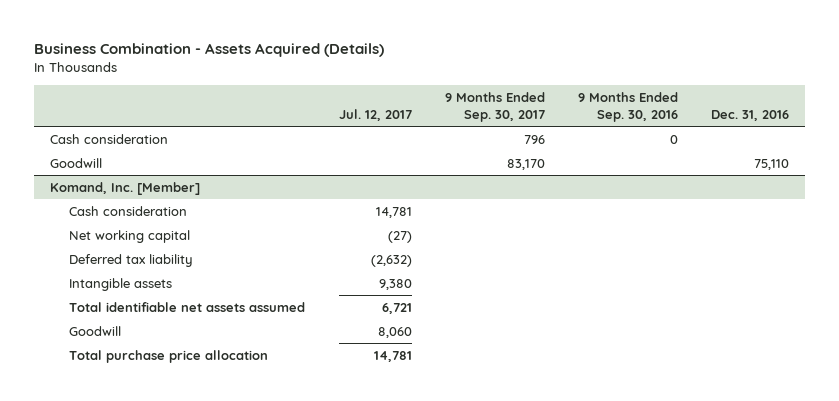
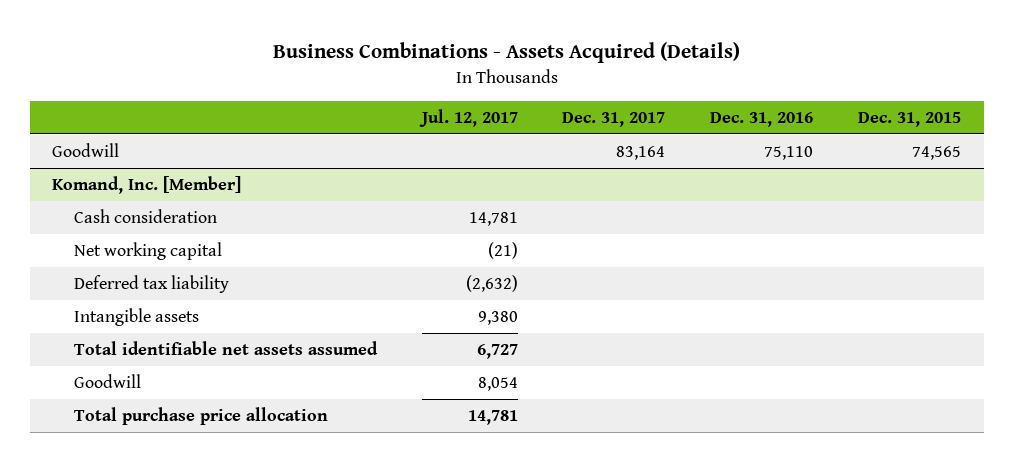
[33,43,384,58] Business Combination - Assets Acquired (Details) -> [272,42,740,64] Business Combinations - Assets Acquired (Details)
[444,92,545,123] 9 Months Ended Sep. 30, 2017 -> none
[577,92,678,123] 9 Months Ended Sep. 30, 2016 -> none
none -> [562,111,666,127] Dec. 31, 2017
none -> [858,111,962,127] Dec. 31, 2015
[50,133,169,144] Cash consideration -> none
[387,230,412,243] (27) -> [487,242,518,260] (21)
[381,302,412,314] 6,721 -> [476,344,518,360] 6,727
[377,326,412,338] 8,060 -> [477,377,518,392] 8,054

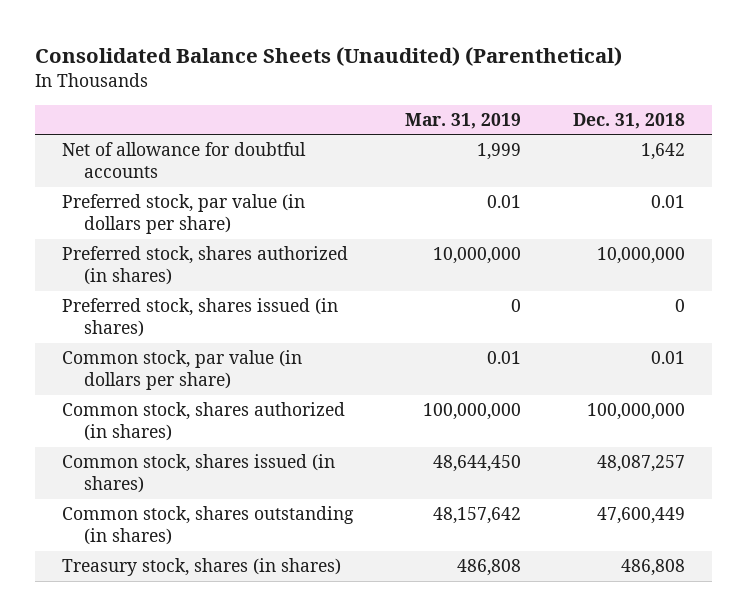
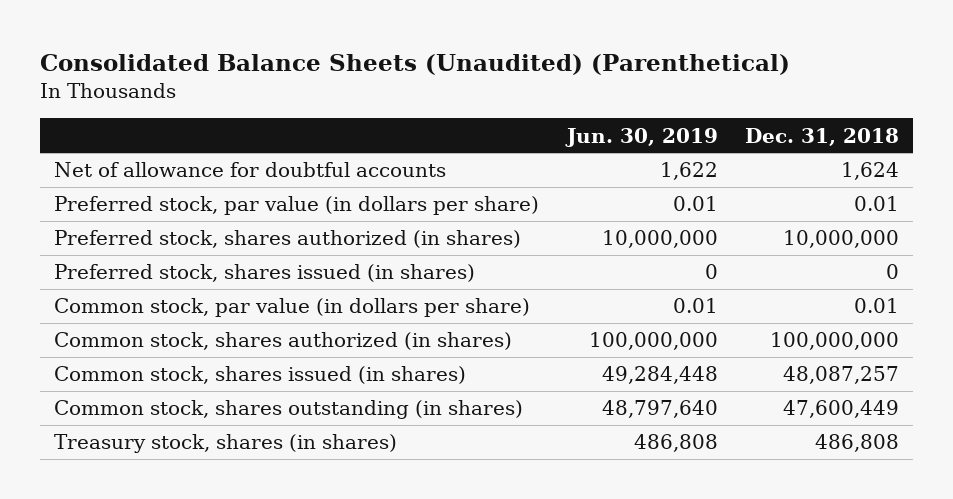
[405,112,522,129] Mar. 31, 2019 -> none
none -> [564,127,718,147] Jun. 30, 2019
[641,143,686,161] 1,642 -> [841,162,900,181] 1,624

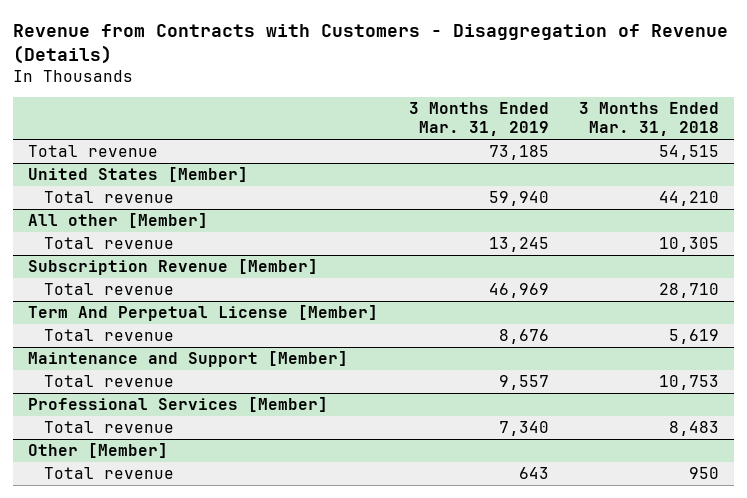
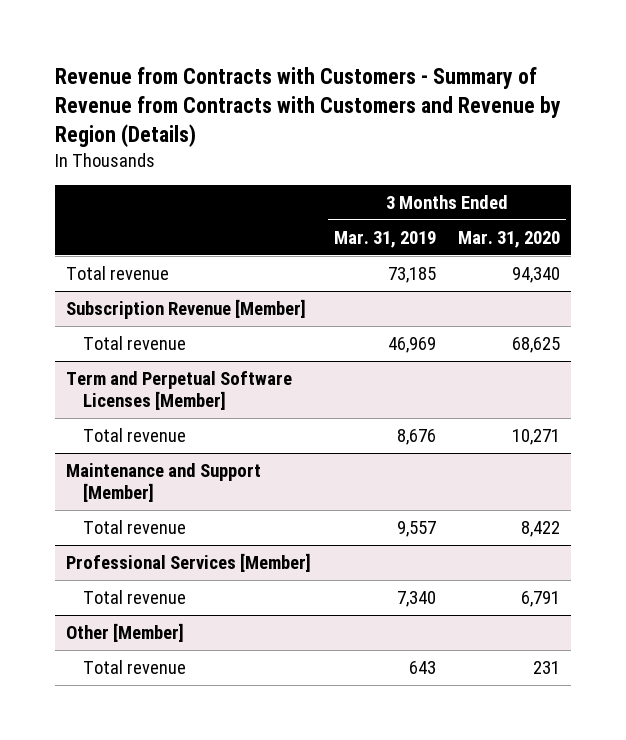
[13,24,729,64] Revenue from Contracts with Customers - Disaggregation of Revenue (Details) -> [55,67,562,147] Revenue from Contracts with Customers - Summary of Revenue from Contracts with Customers and Revenue by Region (Details)
[578,102,719,137] 3 Months Ended Mar. 31, 2018 -> none
none -> [457,230,560,248] Mar. 31, 2020
[28,167,249,183] United States [Member] -> none
[43,191,174,204] Total revenue -> none
[28,213,209,229] All other [Member] -> none
[43,237,174,250] Total revenue -> none
[28,305,379,322] Term And Perpetual License [Member] -> [66,370,293,411] Term and Perpetual Software Licenses [Member]

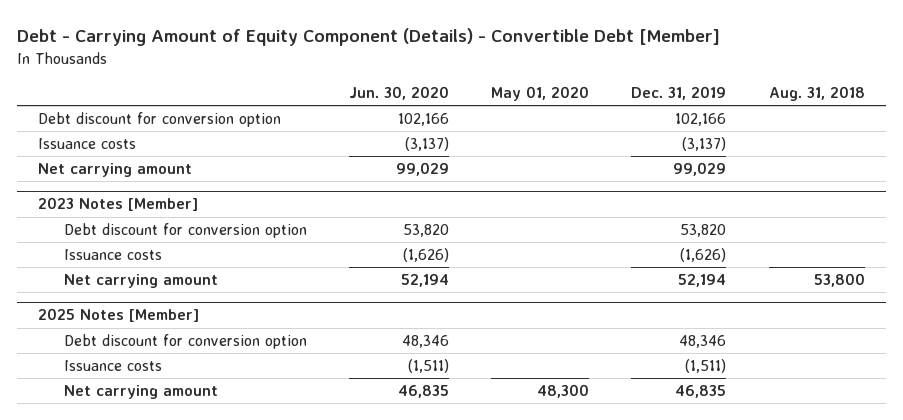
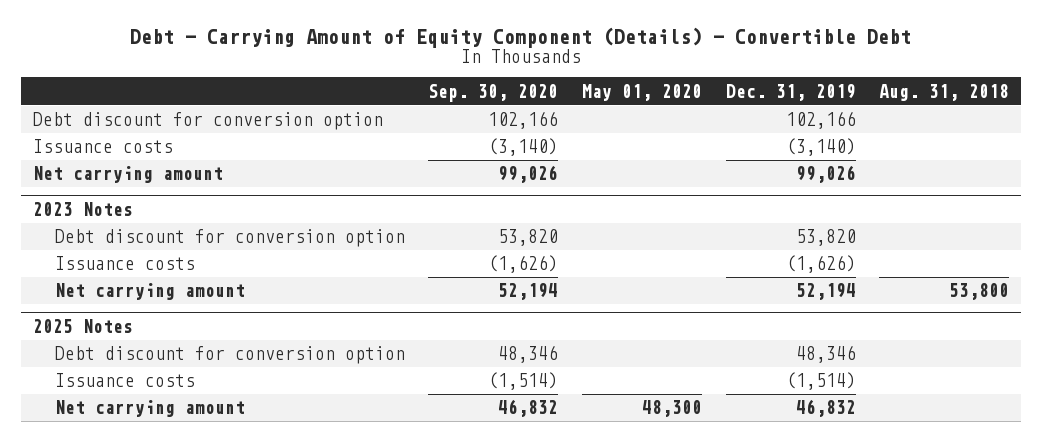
[17,28,721,47] Debt - Carrying Amount of Equity Component (Details) - Convertible Debt [Member] -> [130,26,912,48] Debt - Carrying Amount of Equity Component (Details) - Convertible Debt
[348,85,449,100] Jun. 30, 2020 -> none
none -> [428,83,559,102] Sep. 30, 2020
[682,137,727,152] (3,137) -> [785,138,856,157] (3,140)
[673,162,727,177] 99,029 -> [795,165,856,184] 99,026
[38,197,199,212] 2023 Notes [Member] -> [33,201,134,216] 2023 Notes
[38,308,200,323] 2025 Notes [Member] -> [33,318,134,333] 2025 Notes
[685,359,727,374] (1,511) -> [785,372,856,391] (1,514)
[675,385,727,399] 46,835 -> [795,399,856,418] 46,832

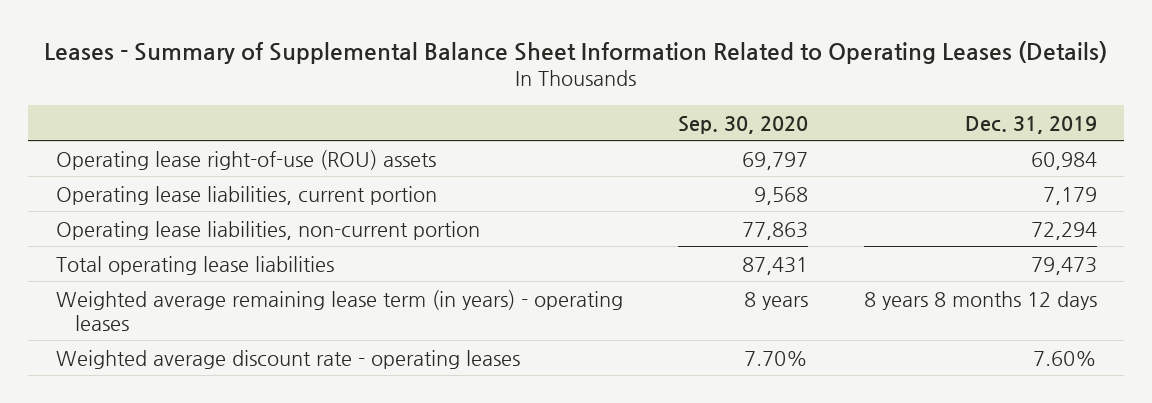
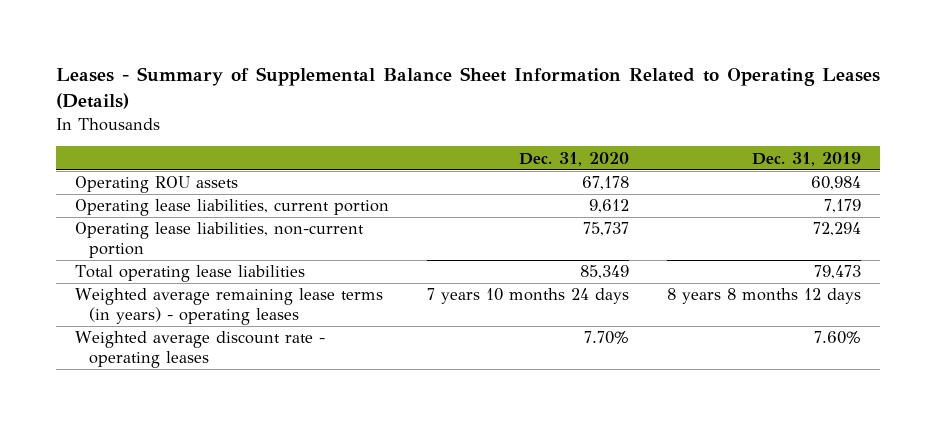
[678,115,809,134] Sep. 30, 2020 -> none
none -> [518,151,629,166] Dec. 31, 2020
[55,149,436,170] Operating lease right-of-use (ROU) assets -> [74,176,238,194] Operating ROU assets
[55,289,623,331] Weighted average remaining lease term (in years) - operating leases -> [74,288,383,325] Weighted average remaining lease terms (in years) - operating leases

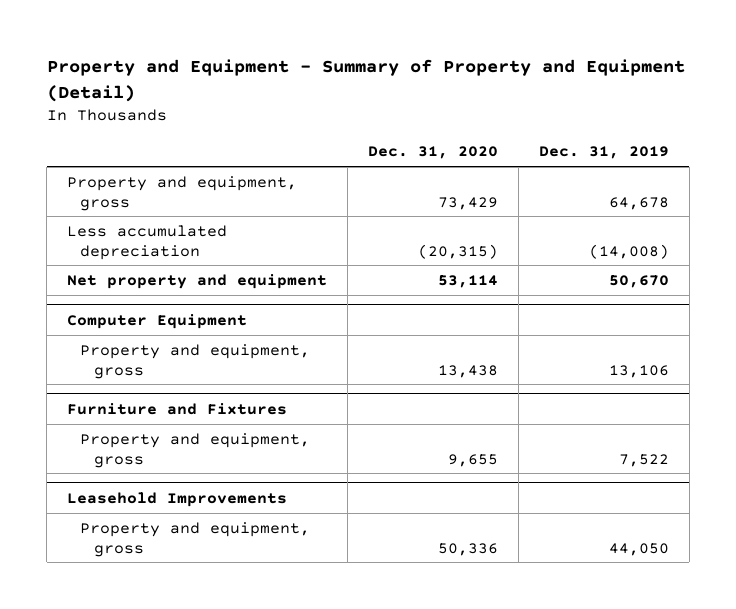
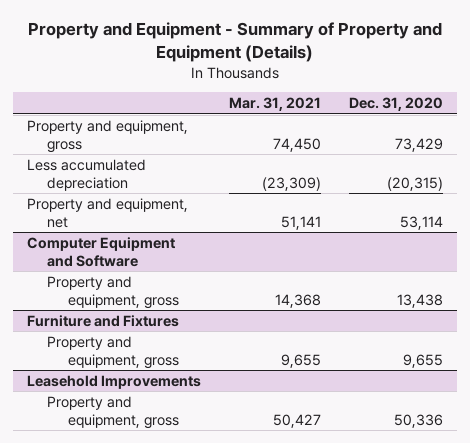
[46,59,685,102] Property and Equipment - Summary of Property and Equipment (Detail) -> [28,22,443,63] Property and Equipment - Summary of Property and Equipment (Details)
[539,146,670,160] Dec. 31, 2019 -> none
none -> [229,97,322,112] Mar. 31, 2021
[67,273,328,289] Net property and equipment -> [26,197,188,228] Property and equipment, net
[67,313,248,329] Computer Equipment -> [26,236,175,267] Computer Equipment and Software

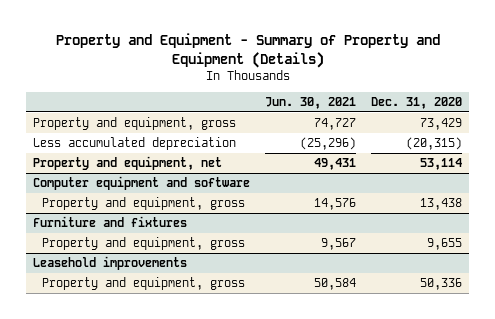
[229,97,322,112] Mar. 31, 2021 -> none
none -> [265,96,357,109] Jun. 30, 2021
[26,236,175,267] Computer Equipment and Software -> [33,176,251,191] Computer equipment and software
[26,314,179,327] Furniture and Fixtures -> [33,216,188,228] Furniture and fixtures
[26,374,201,389] Leasehold Improvements -> [33,256,188,271] Leasehold improvements

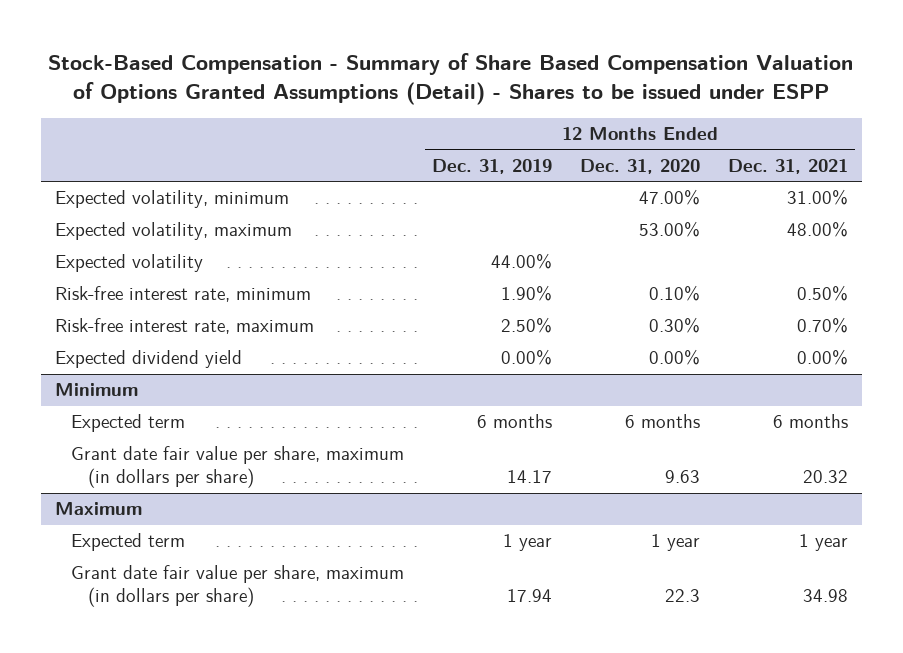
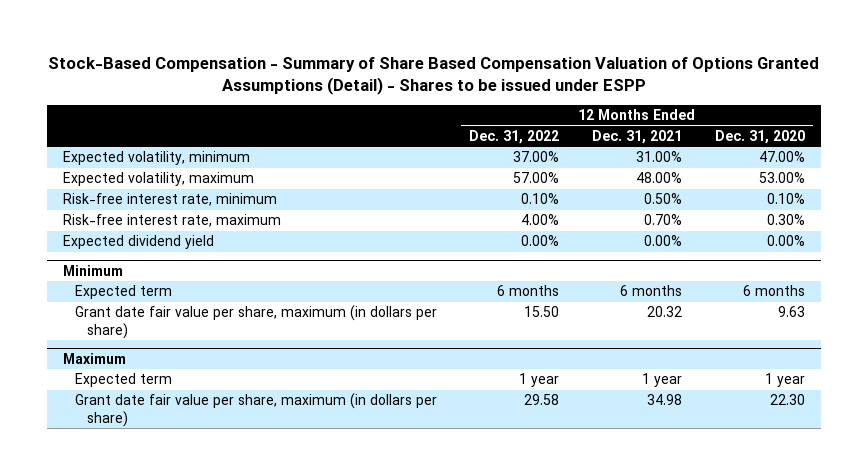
[432,159,553,175] Dec. 31, 2019 -> none
none -> [469,129,560,144] Dec. 31, 2022
[54,254,203,273] Expected volatility -> none
[665,589,701,603] 22.3 -> [769,394,805,406] 22.30

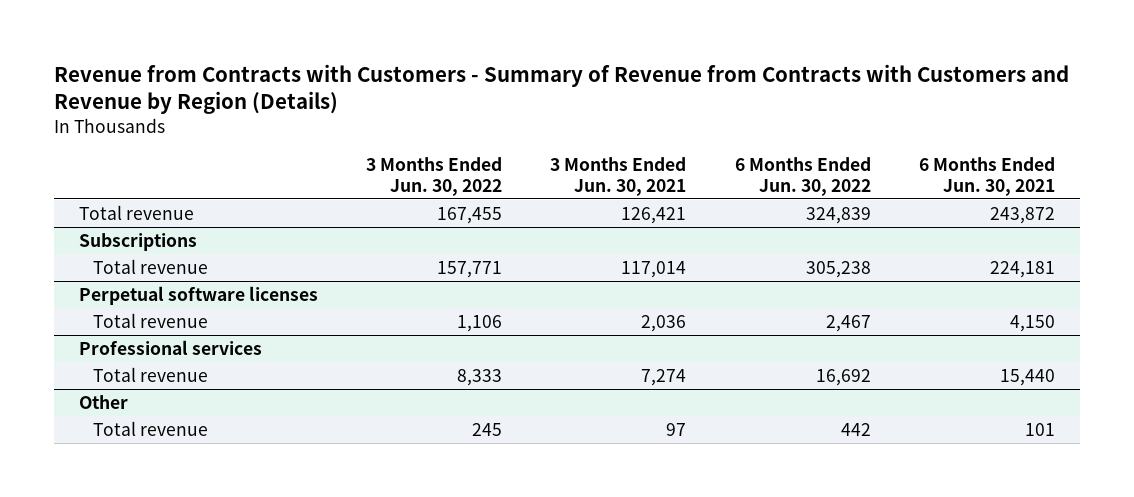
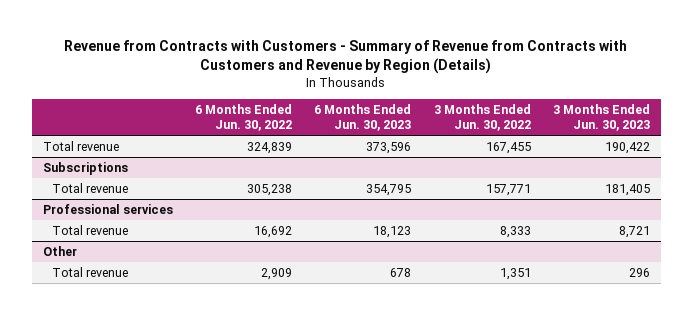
[550,157,687,196] 3 Months Ended Jun. 30, 2021 -> none
[919,157,1056,196] 6 Months Ended Jun. 30, 2021 -> none
none -> [314,104,412,131] 6 Months Ended Jun. 30, 2023
none -> [552,104,650,131] 3 Months Ended Jun. 30, 2023
[78,285,318,305] Perpetual software licenses -> none
[93,312,209,328] Total revenue -> none
[472,422,503,436] 245 -> [499,268,531,281] 1,351
[840,422,871,436] 442 -> [261,268,293,281] 2,909

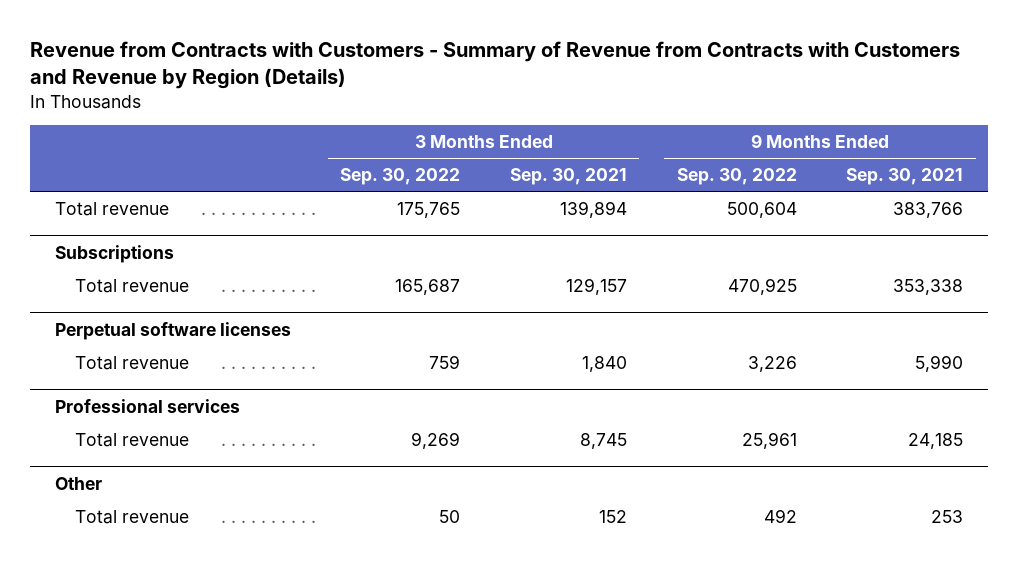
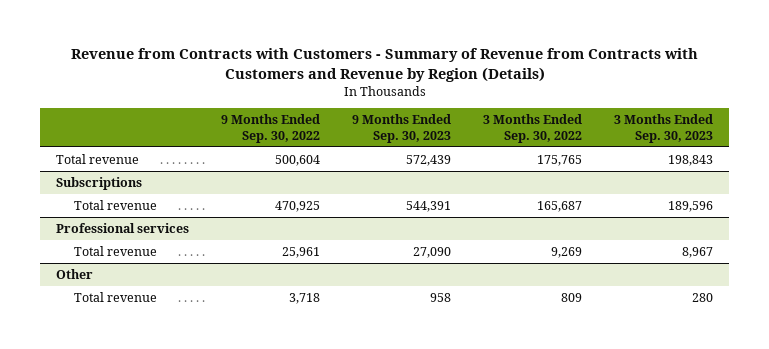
[510,168,628,186] Sep. 30, 2021 -> none
[846,168,964,186] Sep. 30, 2021 -> none
none -> [352,114,452,143] 9 Months Ended Sep. 30, 2023
none -> [614,114,714,143] 3 Months Ended Sep. 30, 2023
[54,321,291,340] Perpetual software licenses -> none
[75,355,190,370] Total revenue -> none
[439,509,461,523] 50 -> [561,292,583,302] 809
[763,508,797,523] 492 -> [288,292,320,304] 3,718

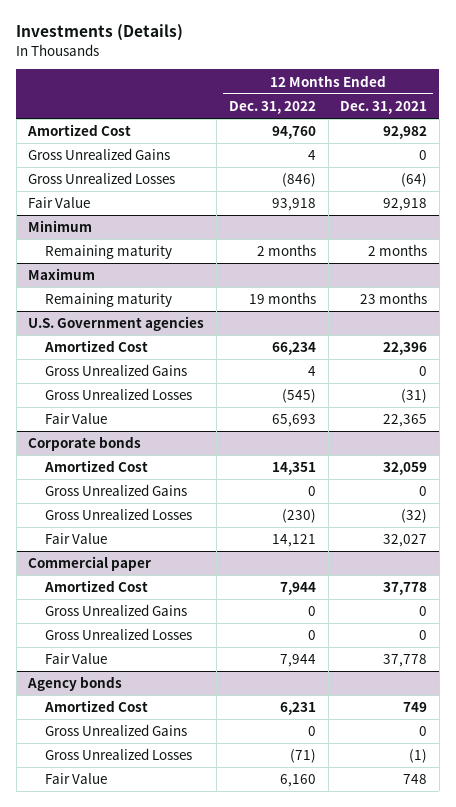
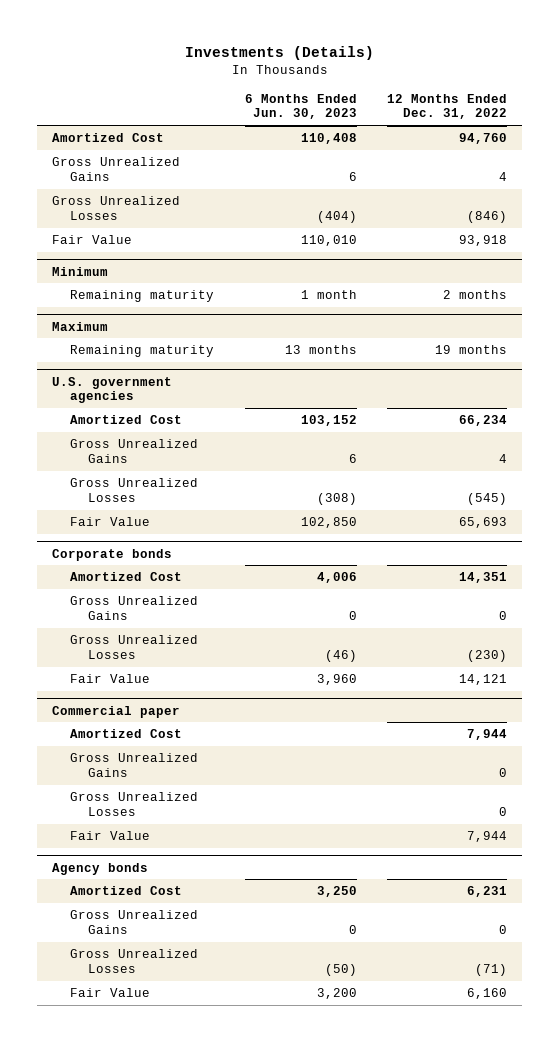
[340,100,428,114] Dec. 31, 2021 -> none
none -> [244,93,357,120] 6 Months Ended Jun. 30, 2023
[28,316,205,332] U.S. Government agencies -> [52,376,173,404] U.S. government agencies

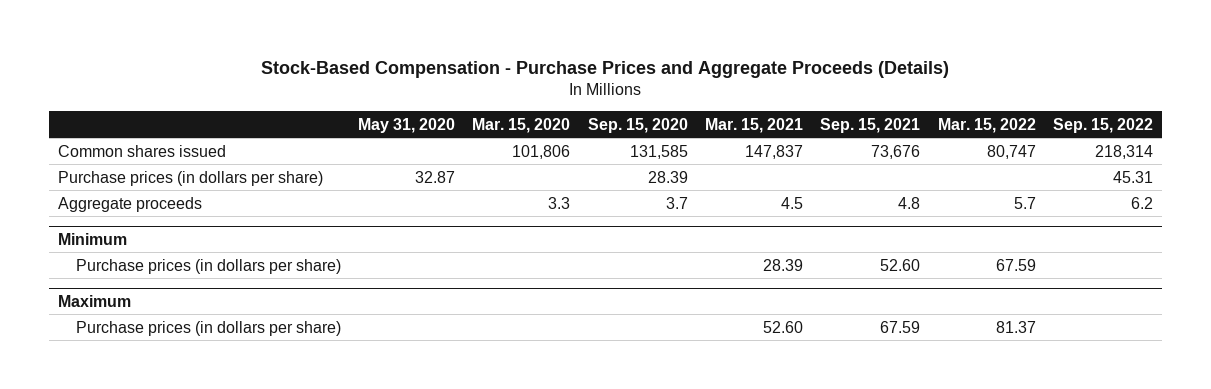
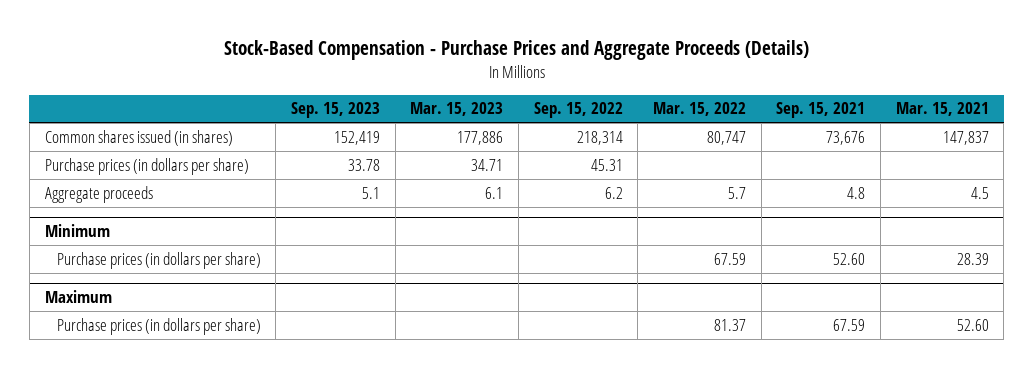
[357,117,455,133] May 31, 2020 -> none
[472,117,571,133] Mar. 15, 2020 -> none
[587,117,688,133] Sep. 15, 2020 -> none
none -> [290,102,380,119] Sep. 15, 2023
none -> [410,102,504,117] Mar. 15, 2023
[57,144,226,157] Common shares issued -> [44,129,233,146] Common shares issued (in shares)

